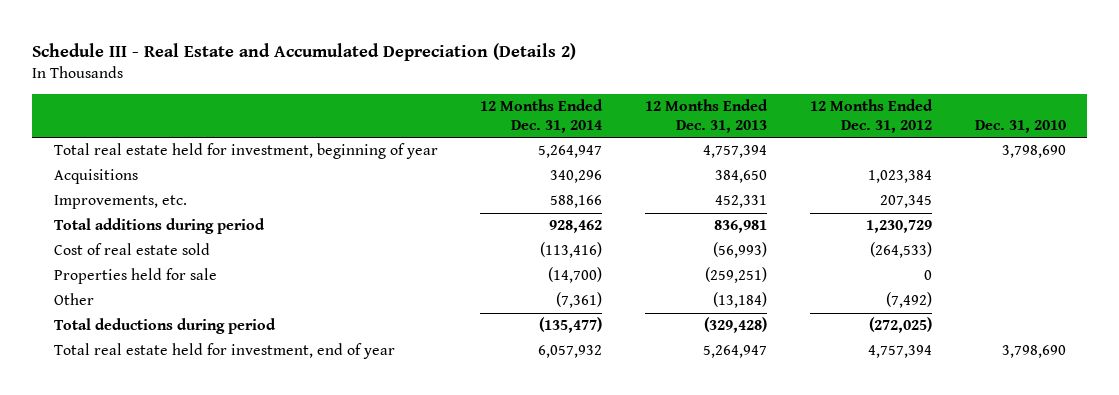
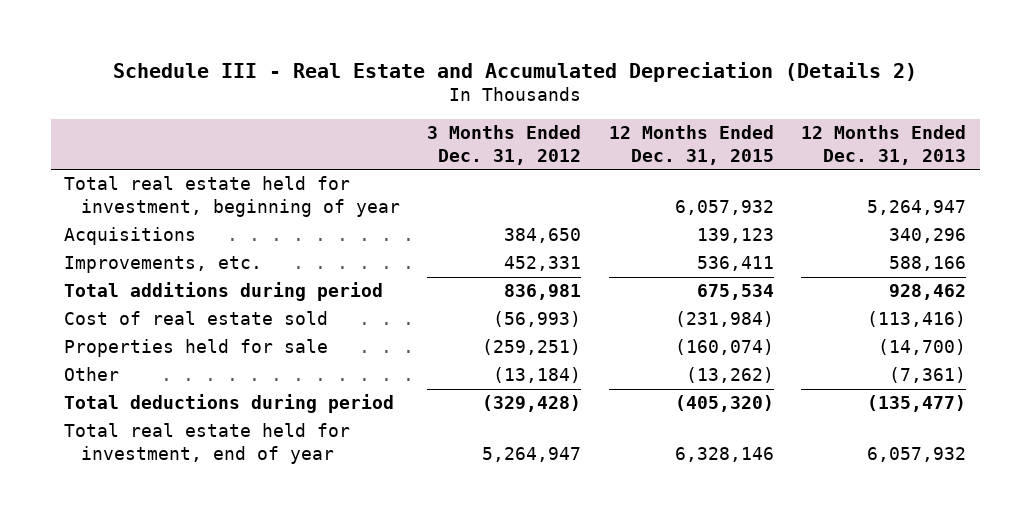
[480,99,604,133] 12 Months Ended Dec. 31, 2014 -> none
[810,99,934,133] 12 Months Ended Dec. 31, 2012 -> none
[974,119,1066,133] Dec. 31, 2010 -> none
none -> [427,125,582,165] 3 Months Ended Dec. 31, 2012
none -> [608,125,774,165] 12 Months Ended Dec. 31, 2015
[703,145,768,159] 4,757,394 -> [867,199,967,215] 5,264,947
[715,170,768,184] 384,650 -> [889,228,967,244] 340,296
[715,195,768,209] 452,331 -> [889,256,967,272] 588,166
[714,220,768,234] 836,981 -> [889,284,967,301] 928,462
[713,242,768,259] (56,993) -> [867,311,967,328] (113,416)
[705,267,768,284] (259,251) -> [878,339,967,356] (14,700)
[713,292,768,309] (13,184) -> [889,367,967,384] (7,361)
[704,317,768,334] (329,428) -> [867,395,967,413] (135,477)
[703,345,768,359] 5,264,947 -> [867,446,967,462] 6,057,932

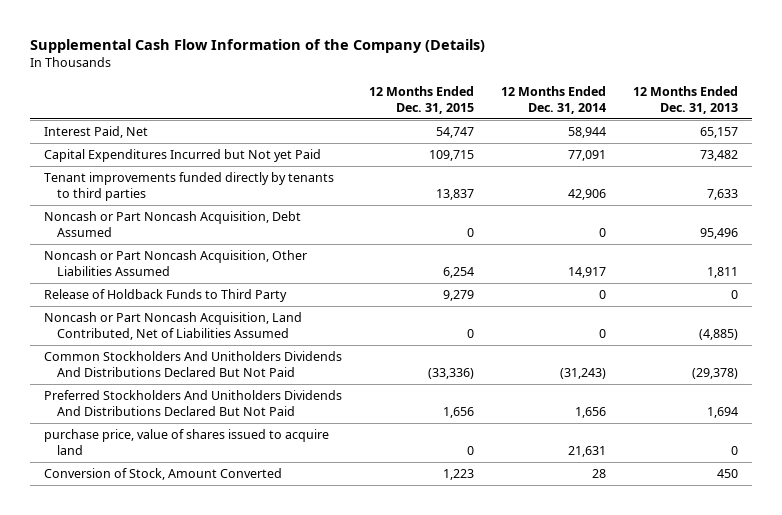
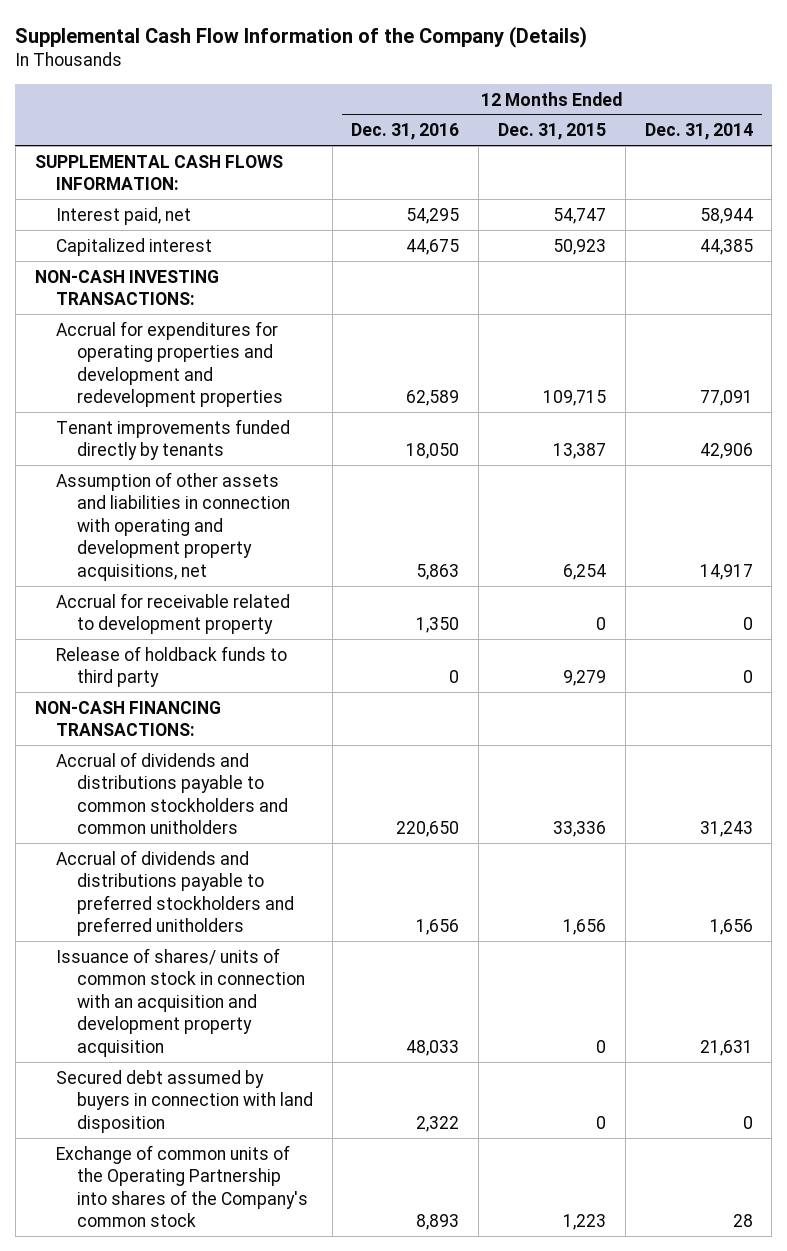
[633,86,739,114] 12 Months Ended Dec. 31, 2013 -> none
none -> [351,123,460,141] Dec. 31, 2016
[43,211,301,237] Noncash or Part Noncash Acquisition, Debt Assumed -> none
[43,312,302,340] Noncash or Part Noncash Acquisition, Land Contributed, Net of Liabilities Assumed -> none
none -> [34,154,283,191] SUPPLEMENTAL CASH FLOWS INFORMATION:
[43,126,148,139] Interest Paid, Net -> [55,206,191,225] Interest paid, net
none -> [55,237,212,256] Capitalized interest
none -> [34,269,219,306] NON-CASH INVESTING TRANSACTIONS:
[43,149,321,163] Capital Expenditures Incurred but Not yet Paid -> [55,320,283,408] Accrual for expenditures for operating properties and development and redevelopment properties
[43,172,334,201] Tenant improvements funded directly by tenants to third parties -> [55,418,290,461] Tenant improvements funded directly by tenants
[436,188,475,200] 13,837 -> [552,443,606,460] 13,387
[43,250,307,276] Noncash or Part Noncash Acquisition, Other Liabilities Assumed -> [55,471,290,581] Assumption of other assets and liabilities in connection with operating and development property acquisitions, net
none -> [55,592,290,635] Accrual for receivable related to development property
[43,289,287,303] Release of Holdback Funds to Third Party -> [55,645,287,688] Release of holdback funds to third party
none -> [34,700,221,737] NON-CASH FINANCING TRANSACTIONS:
[43,351,342,377] Common Stockholders And Unitholders Dividends And Distributions Declared But Not Paid -> [55,751,288,835] Accrual of dividends and distributions payable to common stockholders and common unitholders
[428,367,475,379] (33,336) -> [552,821,606,838] 33,336
[560,367,607,379] (31,243) -> [699,821,753,838] 31,243
[43,390,342,416] Preferred Stockholders And Unitholders Dividends And Distributions Declared But Not Paid -> [55,849,294,937] Accrual of dividends and distributions payable to preferred stockholders and preferred unitholders
[43,429,329,455] purchase price, value of shares issued to acquire land -> [55,947,305,1057] Issuance of shares/ units of common stock in connection with an acquisition and development property acquisition
none -> [55,1069,313,1133] Secured debt assumed by buyers in connection with land disposition
[43,468,282,481] Conversion of Stock, Amount Converted -> [55,1144,308,1228] Exchange of common units of the Operating Partnership into shares of the Company's common stock

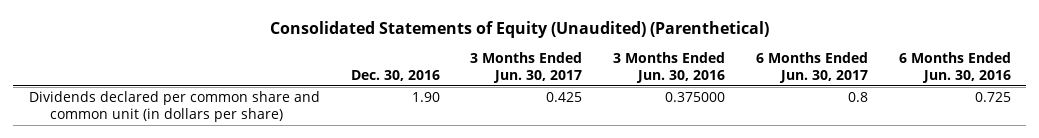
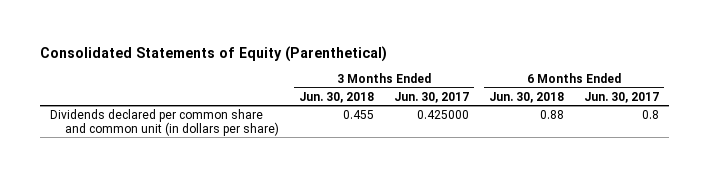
[269,21,769,39] Consolidated Statements of Equity (Unaudited) (Parenthetical) -> [39,46,387,63] Consolidated Statements of Equity (Parenthetical)
[350,70,440,82] Dec. 30, 2016 -> none
[613,52,726,84] 3 Months Ended Jun. 30, 2016 -> none
[898,52,1011,84] 6 Months Ended Jun. 30, 2016 -> none
none -> [298,91,374,103] Jun. 30, 2018
none -> [489,91,565,103] Jun. 30, 2018
[546,92,583,103] 0.425 -> [417,109,470,119] 0.425000

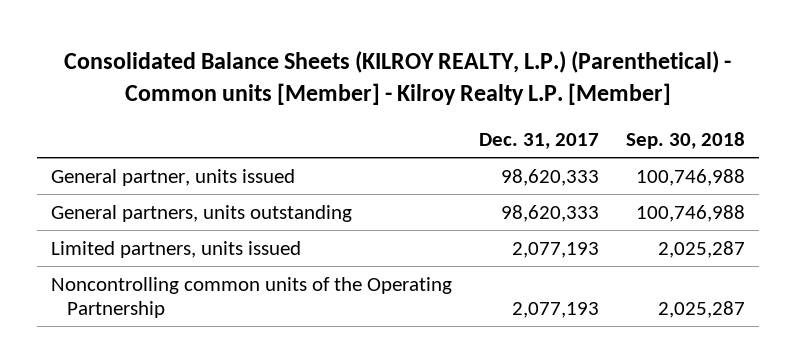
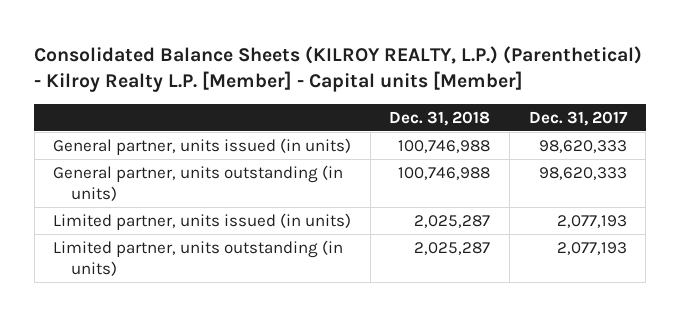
[63,50,731,105] Consolidated Balance Sheets (KILROY REALTY, L.P.) (Parenthetical) - Common units [Member] - Kilroy Realty L.P. [Member] -> [34,45,643,93] Consolidated Balance Sheets (KILROY REALTY, L.P.) (Parenthetical) - Kilroy Realty L.P. [Member] - Capital units [Member]
[626,131,746,149] Sep. 30, 2018 -> none
none -> [389,111,491,127] Dec. 31, 2018
[50,168,295,186] General partner, units issued -> [53,137,352,155] General partner, units issued (in units)
[50,204,352,222] General partners, units outstanding -> [53,164,344,201] General partner, units outstanding (in units)
[50,240,301,258] Limited partners, units issued -> [53,212,352,230] Limited partner, units issued (in units)
[50,276,452,318] Noncontrolling common units of the Operating Partnership -> [53,239,344,276] Limited partner, units outstanding (in units)

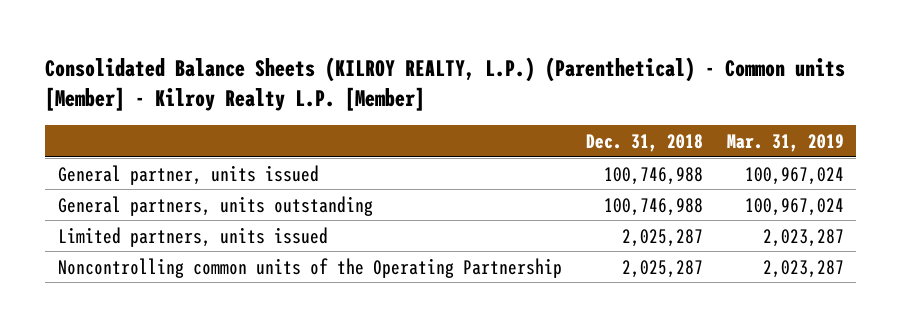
[34,45,643,93] Consolidated Balance Sheets (KILROY REALTY, L.P.) (Parenthetical) - Kilroy Realty L.P. [Member] - Capital units [Member] -> [45,56,846,111] Consolidated Balance Sheets (KILROY REALTY, L.P.) (Parenthetical) - Common units [Member] - Kilroy Realty L.P. [Member]
[528,111,628,127] Dec. 31, 2017 -> none
none -> [726,133,844,152] Mar. 31, 2019
[53,137,352,155] General partner, units issued (in units) -> [57,164,319,185] General partner, units issued
[53,164,344,201] General partner, units outstanding (in units) -> [57,195,373,216] General partners, units outstanding
[53,212,352,230] Limited partner, units issued (in units) -> [57,226,328,247] Limited partners, units issued
[53,239,344,276] Limited partner, units outstanding (in units) -> [57,257,562,278] Noncontrolling common units of the Operating Partnership

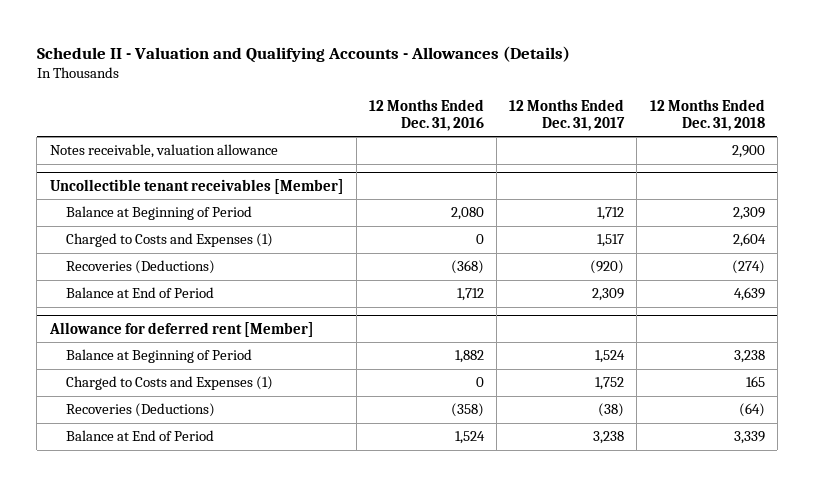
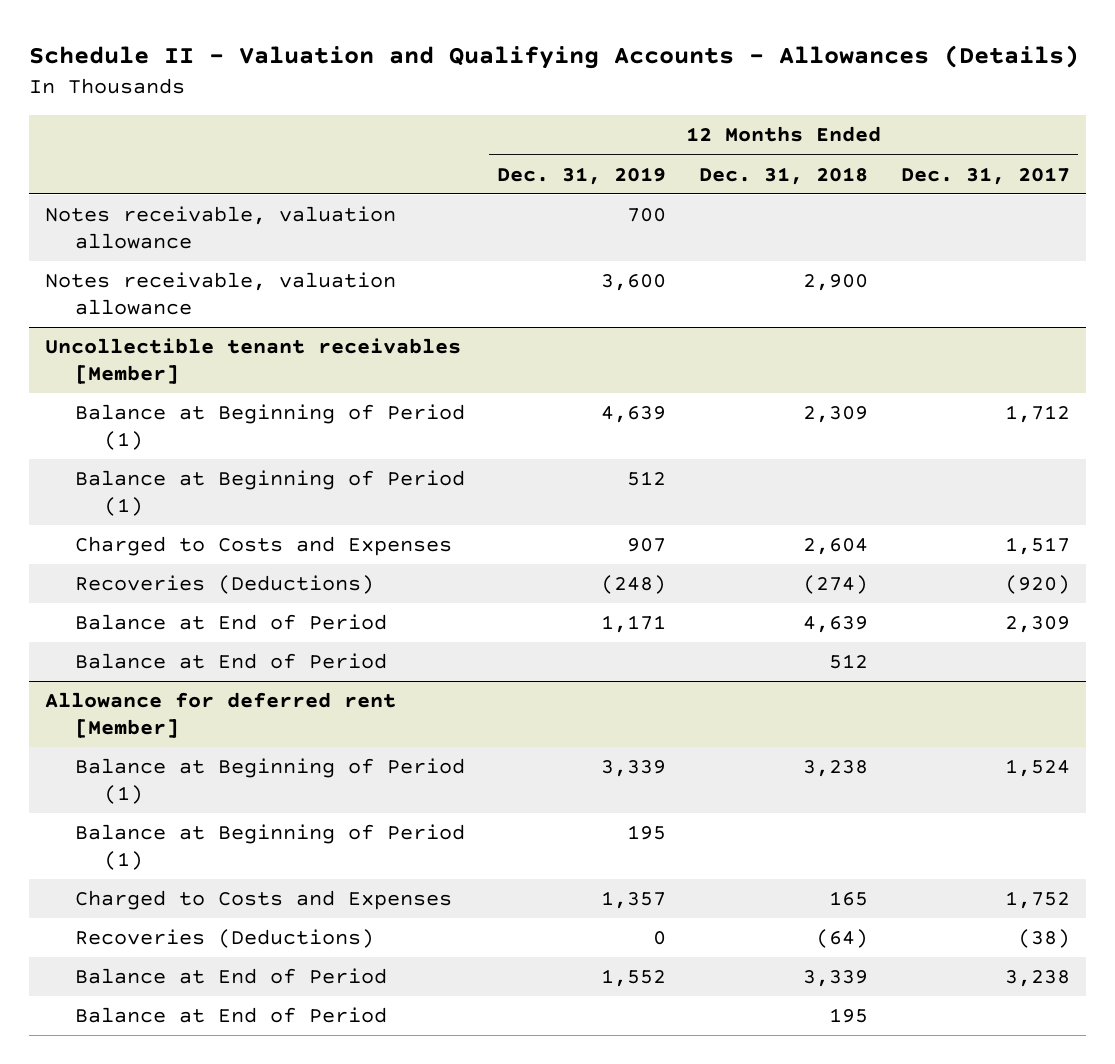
[368,99,484,131] 12 Months Ended Dec. 31, 2016 -> none
none -> [497,166,667,185] Dec. 31, 2019
none -> [45,206,397,250] Notes receivable, valuation allowance
[66,206,253,221] Balance at Beginning of Period -> [74,404,465,451] Balance at Beginning of Period (1)
none -> [74,470,465,517] Balance at Beginning of Period (1)
[66,233,274,248] Charged to Costs and Expenses (1) -> [74,536,452,557] Charged to Costs and Expenses
none -> [74,653,387,670] Balance at End of Period
[66,349,253,364] Balance at Beginning of Period -> [74,758,465,805] Balance at Beginning of Period (1)
none -> [74,824,465,871] Balance at Beginning of Period (1)
[66,376,274,391] Charged to Costs and Expenses (1) -> [74,890,452,911] Charged to Costs and Expenses
none -> [74,1007,387,1024] Balance at End of Period

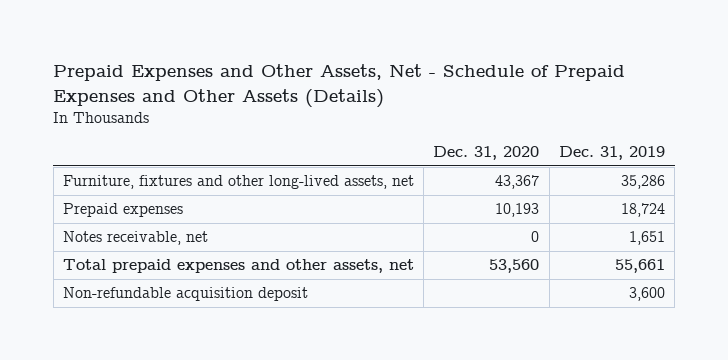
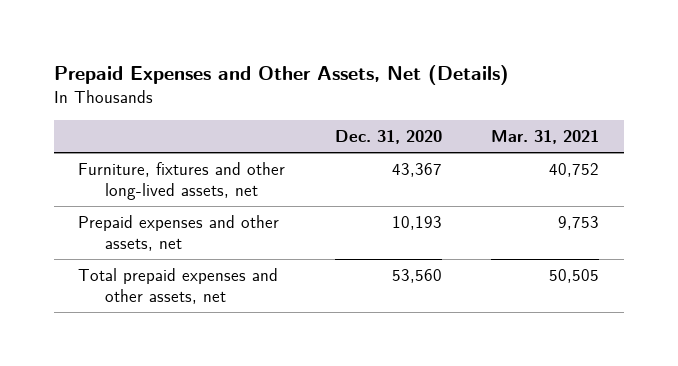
[53,64,626,108] Prepaid Expenses and Other Assets, Net - Schedule of Prepaid Expenses and Other Assets (Details) -> [53,65,509,86] Prepaid Expenses and Other Assets, Net (Details)
[559,146,666,161] Dec. 31, 2019 -> none
none -> [491,130,600,145] Mar. 31, 2021
[62,231,208,246] Notes receivable, net -> none
[62,203,183,218] Prepaid expenses -> [78,215,280,252] Prepaid expenses and other assets, net
[62,287,308,302] Non-refundable acquisition deposit -> none

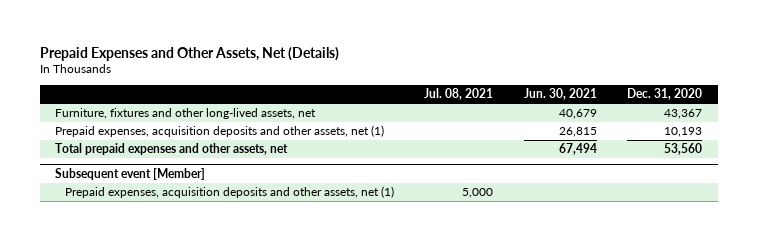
[491,130,600,145] Mar. 31, 2021 -> none
none -> [424,88,494,101] Jul. 08, 2021
none -> [523,88,597,101] Jun. 30, 2021
[78,215,280,252] Prepaid expenses and other assets, net -> [54,125,384,138] Prepaid expenses, acquisition deposits and other assets, net (1)
none -> [54,168,205,181] Subsequent event [Member]
none -> [64,186,394,199] Prepaid expenses, acquisition deposits and other assets, net (1)

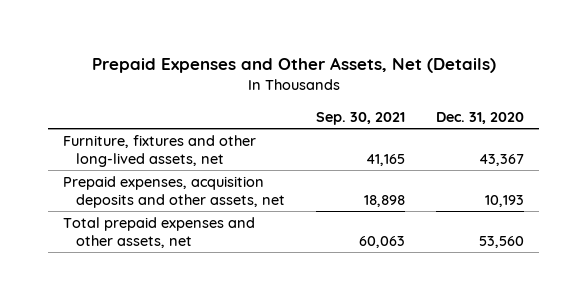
[424,88,494,101] Jul. 08, 2021 -> none
[523,88,597,101] Jun. 30, 2021 -> none
none -> [316,111,406,125] Sep. 30, 2021
[54,125,384,138] Prepaid expenses, acquisition deposits and other assets, net (1) -> [63,175,286,208] Prepaid expenses, acquisition deposits and other assets, net
[54,168,205,181] Subsequent event [Member] -> none
[64,186,394,199] Prepaid expenses, acquisition deposits and other assets, net (1) -> none

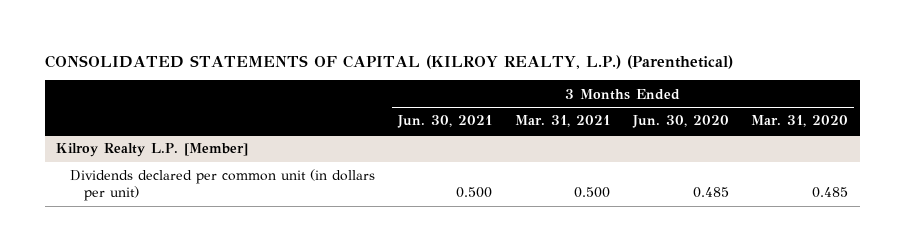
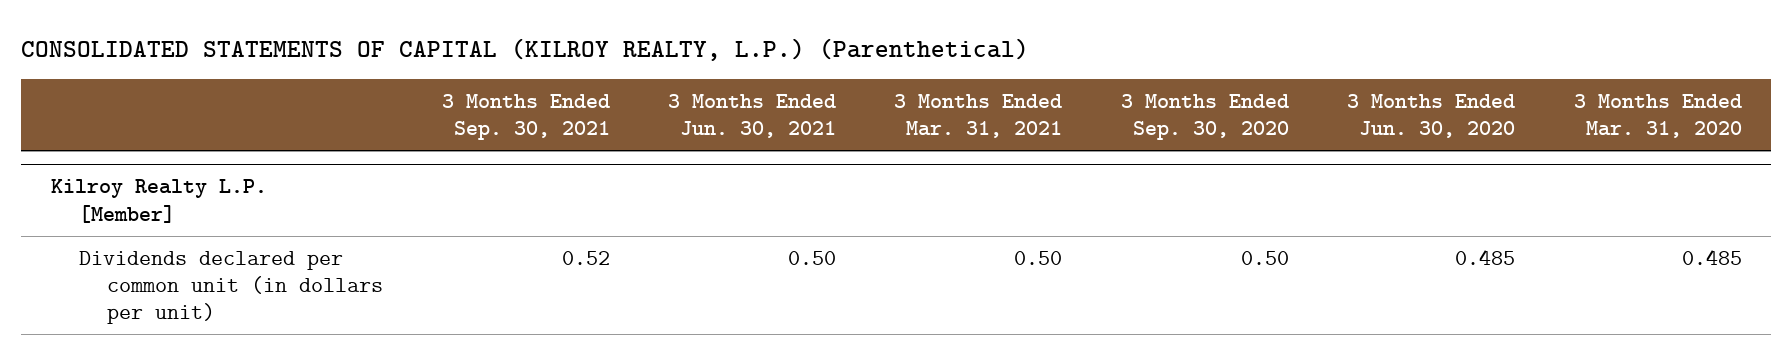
none -> [441,94,610,141] 3 Months Ended Sep. 30, 2021
none -> [1120,94,1289,141] 3 Months Ended Sep. 30, 2020
[456,187,493,199] 0.500 -> [788,250,837,265] 0.50
[573,187,610,199] 0.500 -> [1014,250,1063,265] 0.50

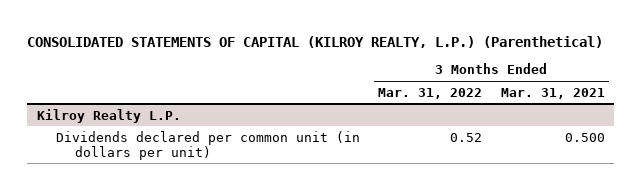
[441,94,610,141] 3 Months Ended Sep. 30, 2021 -> none
[668,94,837,139] 3 Months Ended Jun. 30, 2021 -> none
[1120,94,1289,141] 3 Months Ended Sep. 30, 2020 -> none
[1347,94,1516,139] 3 Months Ended Jun. 30, 2020 -> none
[1573,94,1742,139] 3 Months Ended Mar. 31, 2020 -> none
none -> [378,87,483,99] Mar. 31, 2022
[50,179,267,223] Kilroy Realty L.P. [Member] -> [36,108,181,123] Kilroy Realty L.P.
[1014,250,1063,265] 0.50 -> [564,132,605,142] 0.500

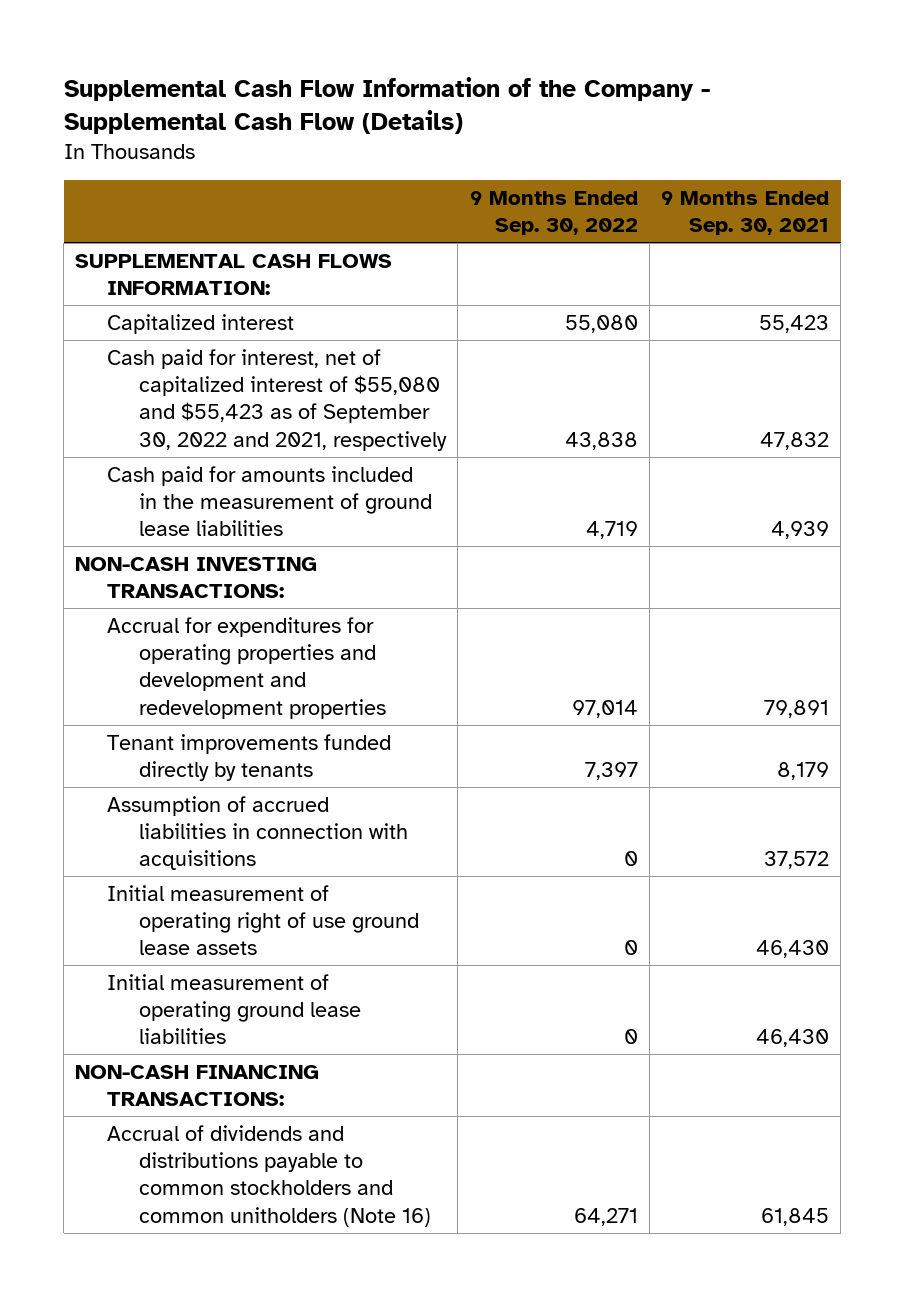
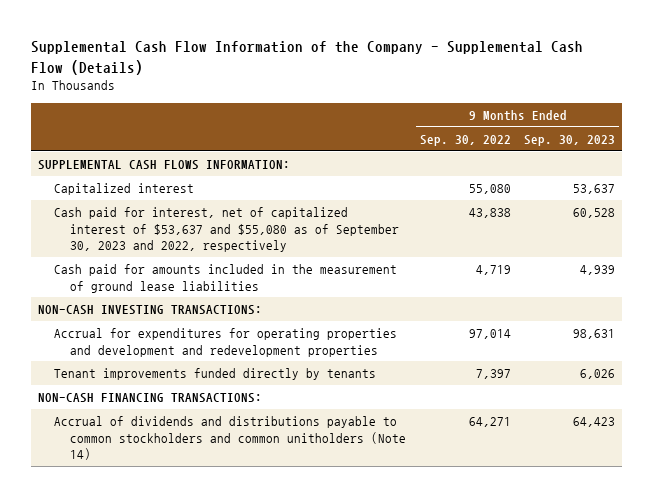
[660,190,829,235] 9 Months Ended Sep. 30, 2021 -> none
none -> [524,134,616,146] Sep. 30, 2023
[107,348,448,451] Cash paid for interest, net of capitalized interest of $55,080 and $55,423 as of September 30, 2022 and 2021, respectively -> [53,207,400,252] Cash paid for interest, net of capitalized interest of $53,637 and $55,080 as of September 30, 2023 and 2022, respectively
[107,795,409,871] Assumption of accrued liabilities in connection with acquisitions -> none
[107,884,420,956] Initial measurement of operating right of use ground lease assets -> none
[107,973,362,1045] Initial measurement of operating ground lease liabilities -> none
[107,1124,432,1227] Accrual of dividends and distributions payable to common stockholders and common unitholders (Note 16) -> [53,416,407,460] Accrual of dividends and distributions payable to common stockholders and common unitholders (Note 14)

